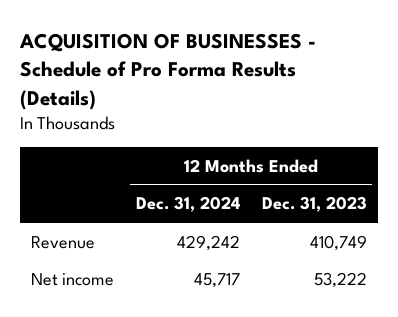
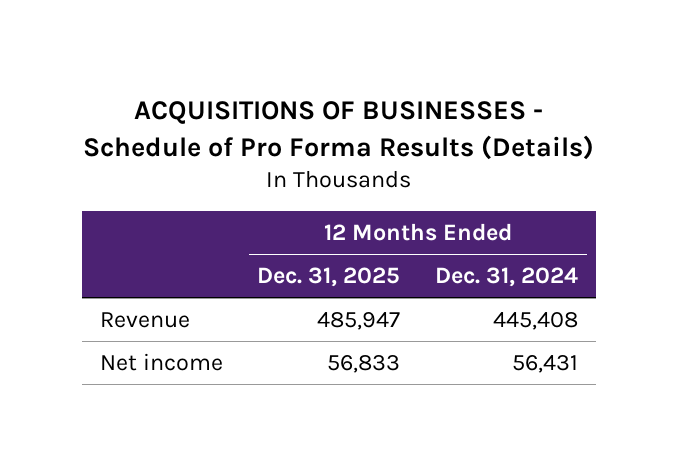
[19,33,317,110] ACQUISITION OF BUSINESSES - Schedule of Pro Forma Results (Details) -> [82,100,594,160] ACQUISITIONS OF BUSINESSES - Schedule of Pro Forma Results (Details)
[261,196,367,213] Dec. 31, 2023 -> none
none -> [257,267,401,288] Dec. 31, 2025
[176,234,240,251] 429,242 -> [493,312,579,331] 445,408
[193,272,240,288] 45,717 -> [512,355,579,374] 56,431

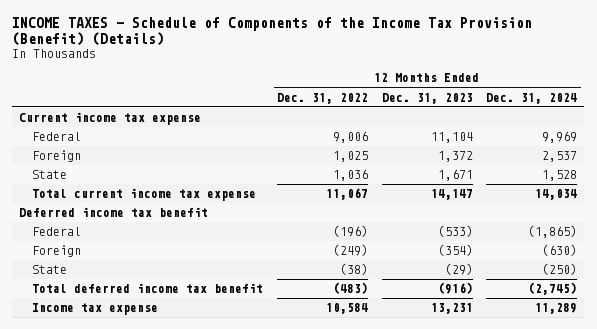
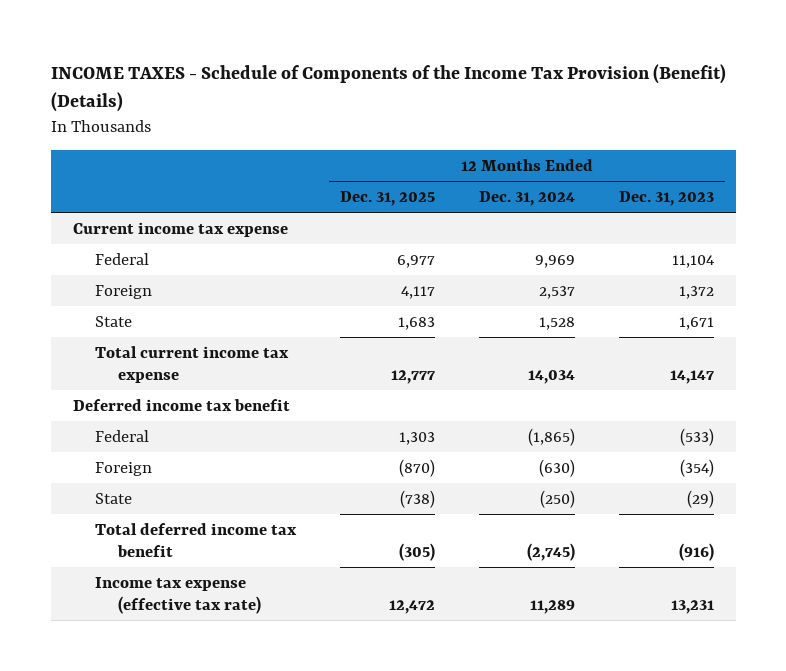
[277,92,369,104] Dec. 31, 2022 -> none
none -> [339,191,435,207] Dec. 31, 2025
[32,303,159,316] Income tax expense -> [95,576,261,614] Income tax expense (effective tax rate)

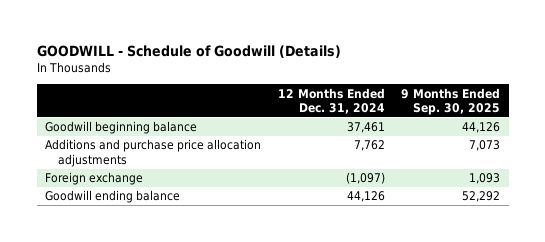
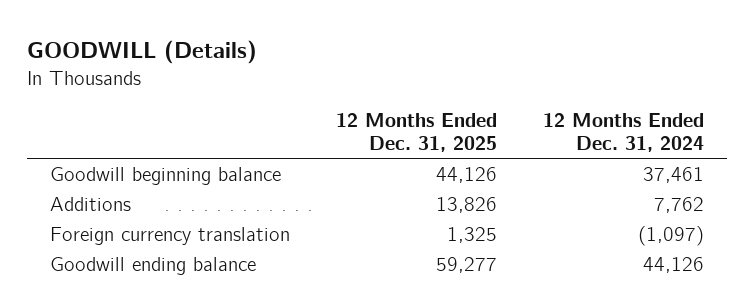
[36,44,341,58] GOODWILL - Schedule of Goodwill (Details) -> [26,39,257,64] GOODWILL (Details)
[401,87,501,116] 9 Months Ended Sep. 30, 2025 -> none
none -> [336,112,498,153] 12 Months Ended Dec. 31, 2025
[44,139,261,168] Additions and purchase price allocation adjustments -> [49,196,131,211] Additions
[44,172,143,186] Foreign exchange -> [49,226,290,245] Foreign currency translation

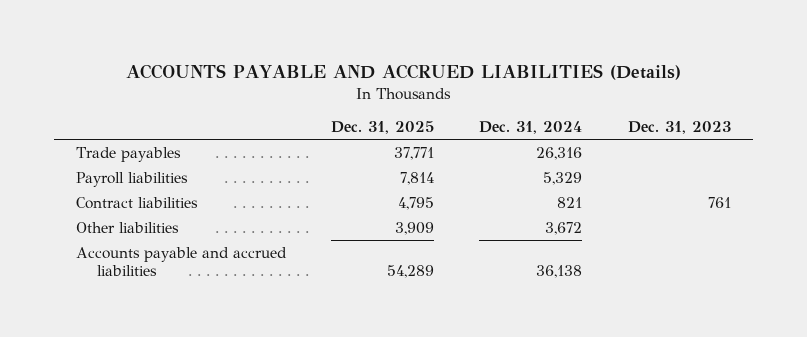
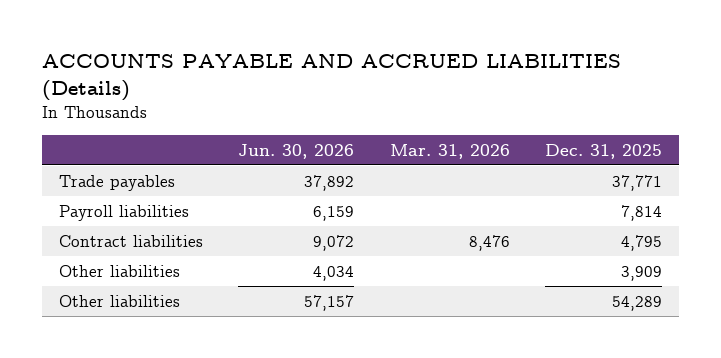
[479,121,583,135] Dec. 31, 2024 -> none
[627,121,731,135] Dec. 31, 2023 -> none
none -> [238,143,355,159] Jun. 30, 2026
none -> [389,143,510,159] Mar. 31, 2026
[76,246,288,276] Accounts payable and accrued liabilities -> [59,294,181,307] Other liabilities

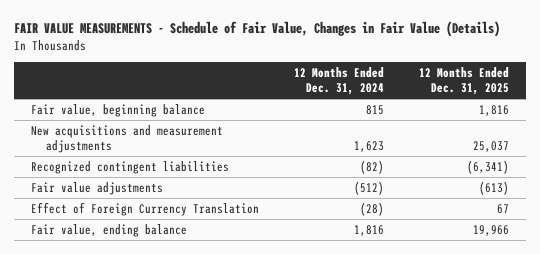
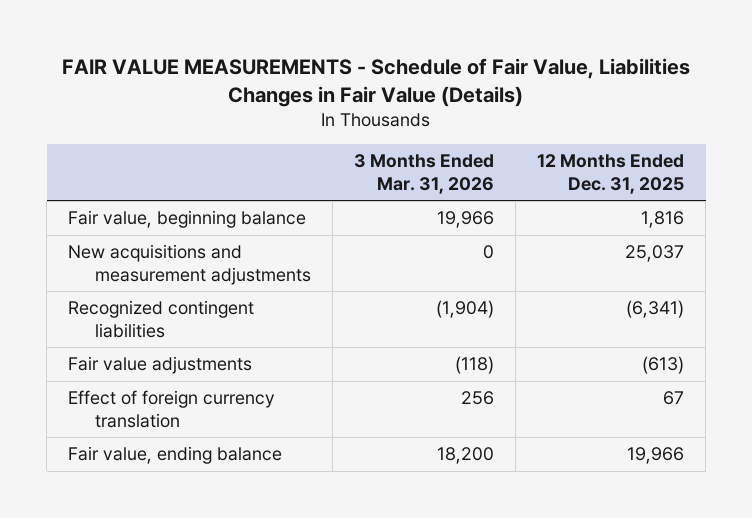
[13,20,500,37] FAIR VALUE MEASUREMENTS - Schedule of Fair Value, Changes in Fair Value (Details) -> [62,58,691,107] FAIR VALUE MEASUREMENTS - Schedule of Fair Value, Liabilities Changes in Fair Value (Details)
[293,66,384,96] 12 Months Ended Dec. 31, 2024 -> none
none -> [353,153,494,194] 3 Months Ended Mar. 31, 2026
[31,201,260,216] Effect of Foreign Currency Translation -> [68,390,276,428] Effect of foreign currency translation

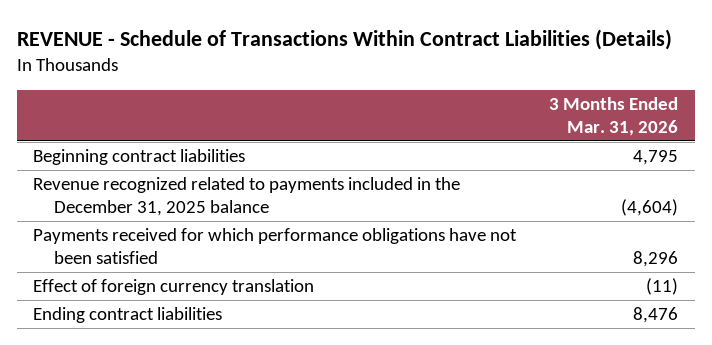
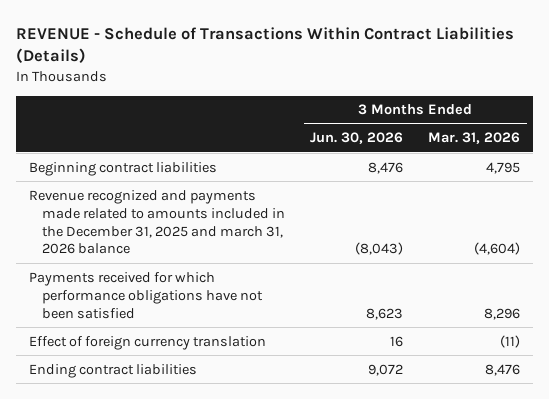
none -> [310,132,404,145] Jun. 30, 2026
[33,177,461,216] Revenue recognized related to payments included in the December 31, 2025 balance -> [28,189,286,255] Revenue recognized and payments made related to amounts included in the December 31, 2025 and march 31, 2026 balance

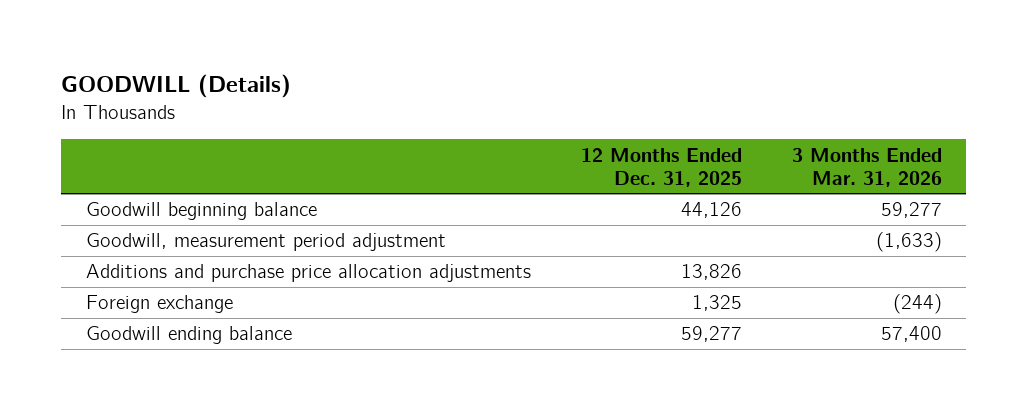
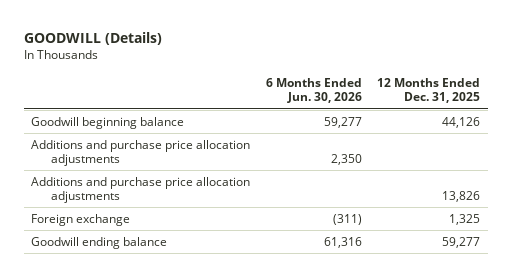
[791,147,942,187] 3 Months Ended Mar. 31, 2026 -> none
none -> [265,78,362,104] 6 Months Ended Jun. 30, 2026
[86,233,447,252] Goodwill, measurement period adjustment -> [31,139,251,167] Additions and purchase price allocation adjustments

